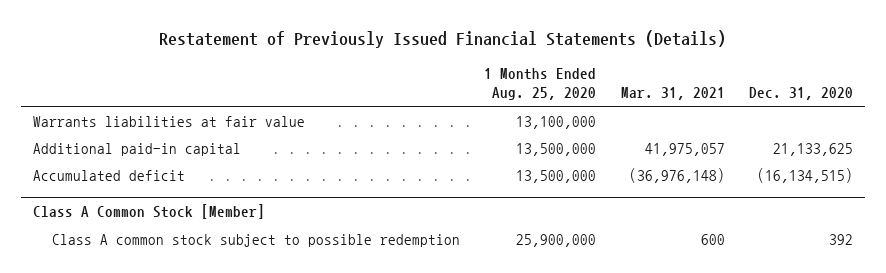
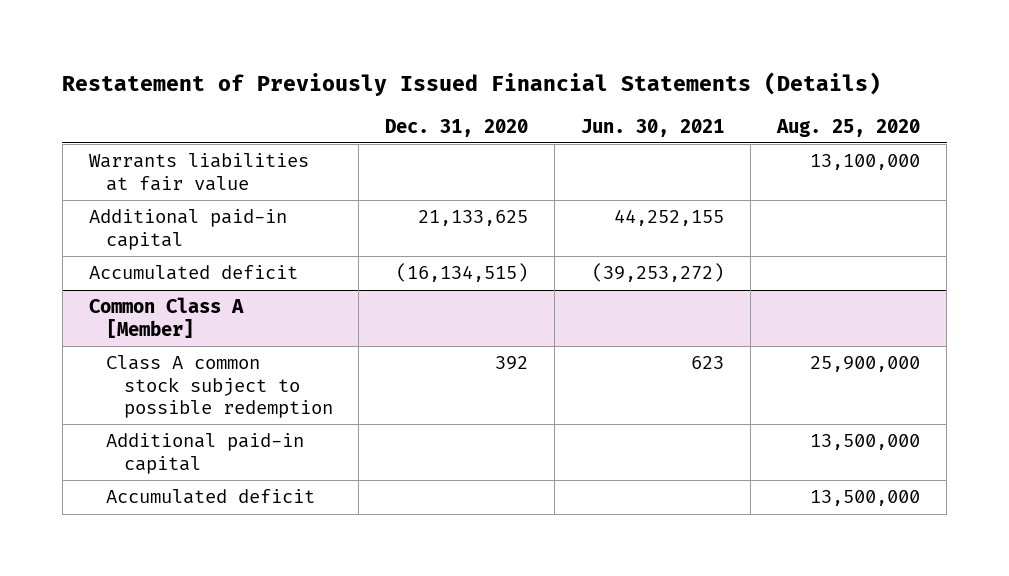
[484,67,597,101] 1 Months Ended Aug. 25, 2020 -> none
[620,87,725,101] Mar. 31, 2021 -> none
none -> [581,118,725,137] Jun. 30, 2021
none -> [776,118,921,137] Aug. 25, 2020
[32,204,265,220] Class A Common Stock [Member] -> [88,297,244,338] Common Class A [Member]
none -> [106,433,305,474] Additional paid-in capital
none -> [106,489,316,505] Accumulated deficit

